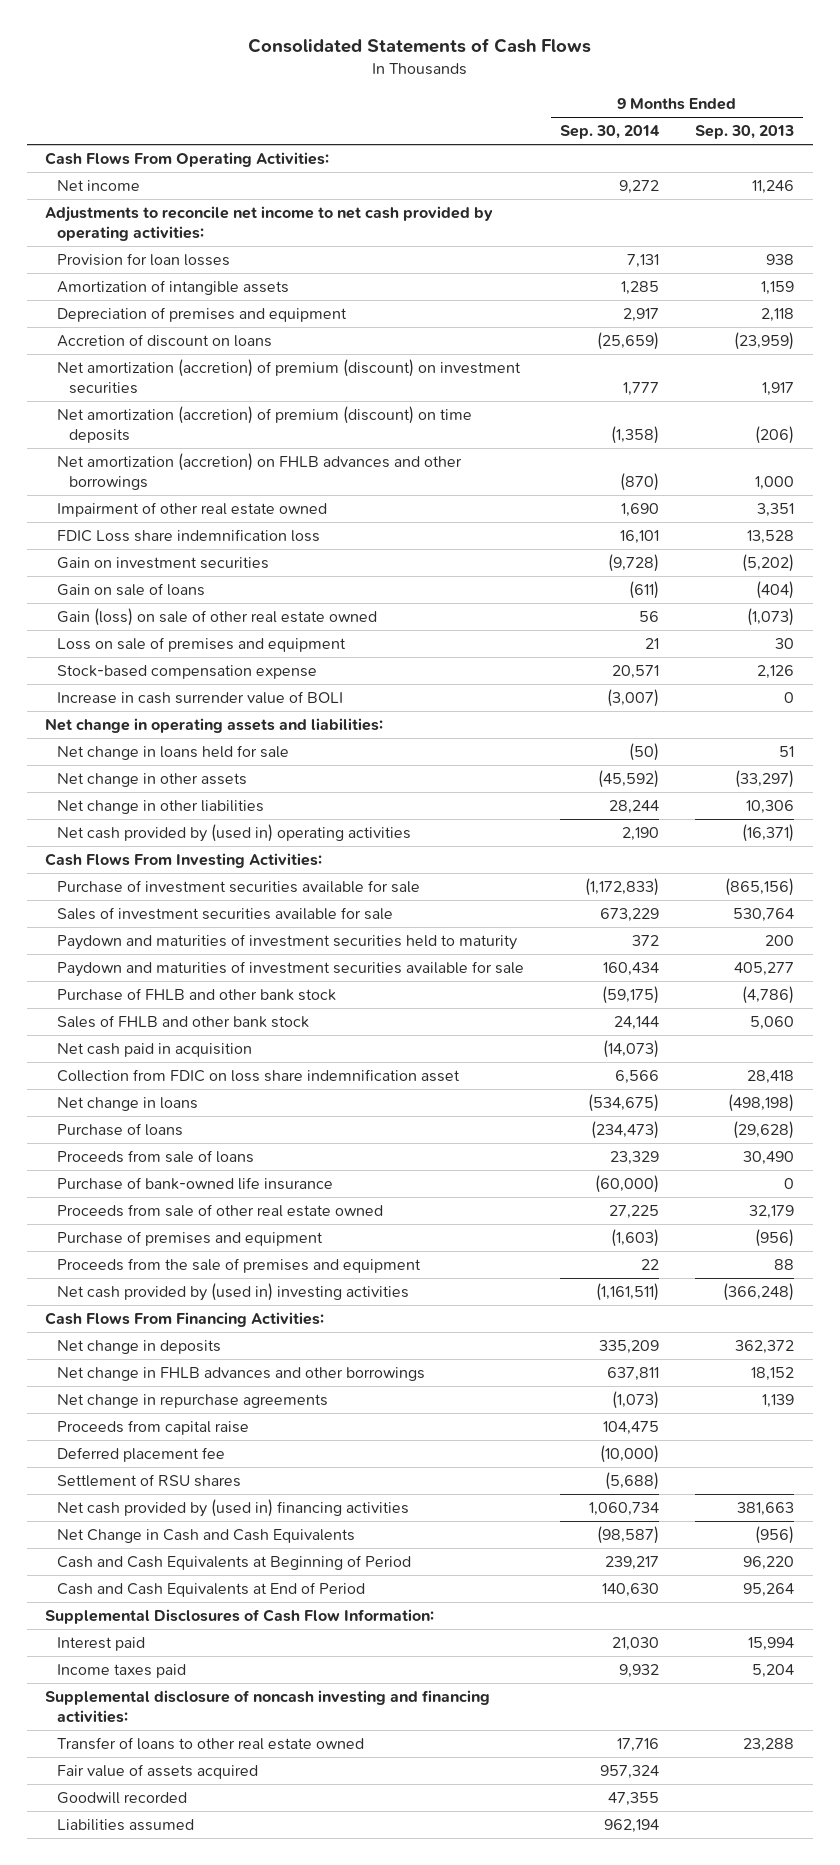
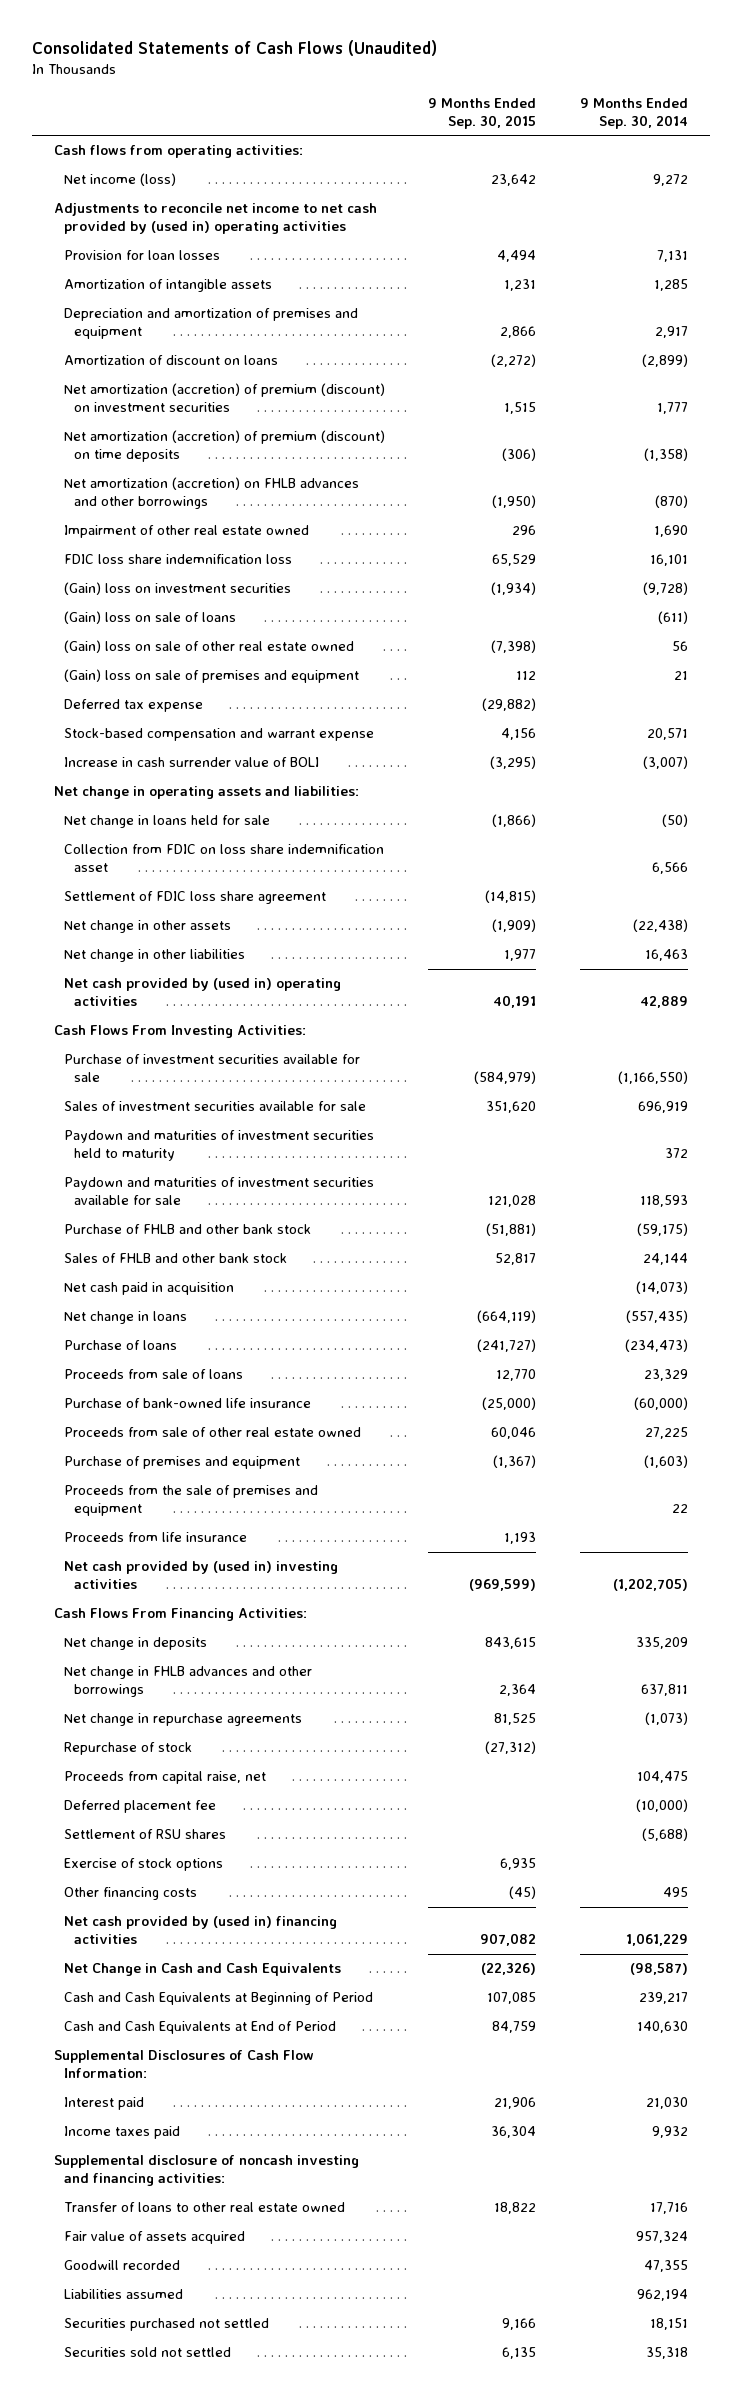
[247,38,591,54] Consolidated Statements of Cash Flows -> [31,40,437,57] Consolidated Statements of Cash Flows (Unaudited)
[695,125,795,140] Sep. 30, 2013 -> none
none -> [428,98,537,129] 9 Months Ended Sep. 30, 2015
[45,152,330,168] Cash Flows From Operating Activities: -> [53,145,303,159] Cash flows from operating activities:
[57,180,141,192] Net income -> [63,173,176,187] Net income (loss)
[45,206,494,241] Adjustments to reconcile net income to net cash provided by operating activities: -> [53,203,377,234] Adjustments to reconcile net income to net cash provided by (used in) operating activities
[57,307,348,323] Depreciation of premises and equipment -> [63,308,358,339] Depreciation and amortization of premises and equipment
[57,334,273,348] Accretion of discount on loans -> [63,355,278,366] Amortization of discount on loans
[597,332,660,351] (25,659) -> [642,354,689,368] (2,899)
[57,529,321,543] FDIC Loss share indemnification loss -> [63,554,292,565] FDIC loss share indemnification loss
[57,557,270,570] Gain on investment securities -> [63,582,291,596] (Gain) loss on investment securities
[57,583,206,597] Gain on sale of loans -> [63,611,236,625] (Gain) loss on sale of loans
[57,608,378,627] Gain (loss) on sale of other real estate owned -> [63,640,354,654] (Gain) loss on sale of other real estate owned
[57,637,347,653] Loss on sale of premises and equipment -> [63,669,359,684] (Gain) loss on sale of premises and equipment
none -> [63,699,203,713] Deferred tax expense
[57,665,318,680] Stock-based compensation expense -> [63,728,374,742] Stock-based compensation and warrant expense
[57,1069,461,1083] Collection from FDIC on loss share indemnification asset -> [63,844,384,872] Collection from FDIC on loss share indemnification asset
none -> [63,891,326,905] Settlement of FDIC loss share agreement
[598,770,660,789] (45,592) -> [633,919,689,933] (22,438)
[609,800,660,815] 28,244 -> [645,949,689,962] 16,463
[622,827,660,842] 2,190 -> [640,995,689,1008] 42,889
[585,878,660,897] (1,172,833) -> [618,1070,689,1084] (1,166,550)
[600,908,660,923] 673,229 -> [638,1101,689,1114] 696,919
[603,962,660,977] 160,434 -> [640,1194,689,1207] 118,593
[588,1094,660,1113] (534,675) -> [626,1310,689,1324] (557,435)
none -> [63,1532,247,1543] Proceeds from life insurance
[596,1283,660,1302] (1,161,511) -> [613,1577,689,1591] (1,202,705)
none -> [63,1742,192,1756] Repurchase of stock
[57,1420,250,1436] Proceeds from capital raise -> [63,1771,266,1785] Proceeds from capital raise, net
none -> [63,1858,223,1872] Exercise of stock options
none -> [63,1887,197,1901] Other financing costs
[589,1502,660,1517] 1,060,734 -> [626,1932,689,1946] 1,061,229
none -> [63,2318,269,2332] Securities purchased not settled
none -> [63,2347,231,2358] Securities sold not settled

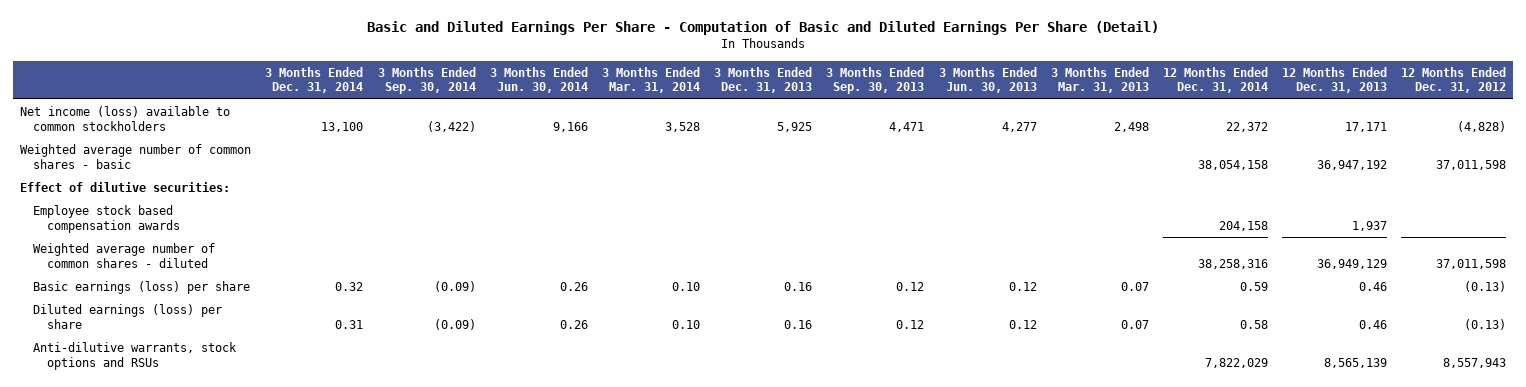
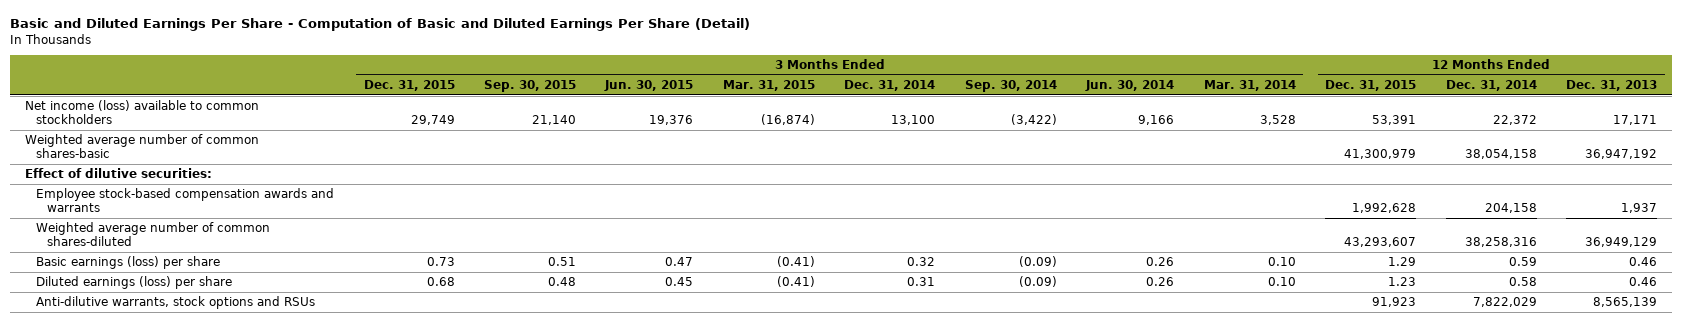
[714,66,813,94] 3 Months Ended Dec. 31, 2013 -> none
[826,66,925,95] 3 Months Ended Sep. 30, 2013 -> none
[938,66,1037,94] 3 Months Ended Jun. 30, 2013 -> none
[1050,66,1149,94] 3 Months Ended Mar. 31, 2013 -> none
[1401,66,1507,94] 12 Months Ended Dec. 31, 2012 -> none
none -> [363,79,455,91] Dec. 31, 2015
none -> [483,79,576,92] Sep. 30, 2015
none -> [604,79,694,91] Jun. 30, 2015
none -> [722,79,815,91] Mar. 31, 2015
none -> [1325,79,1417,91] Dec. 31, 2015
[20,144,252,169] Weighted average number of common shares - basic -> [25,134,260,158] Weighted average number of common shares-basic
[33,205,180,233] Employee stock based compensation awards -> [36,188,335,212] Employee stock-based compensation awards and warrants
[33,243,216,268] Weighted average number of common shares - diluted -> [36,222,271,246] Weighted average number of common shares-diluted

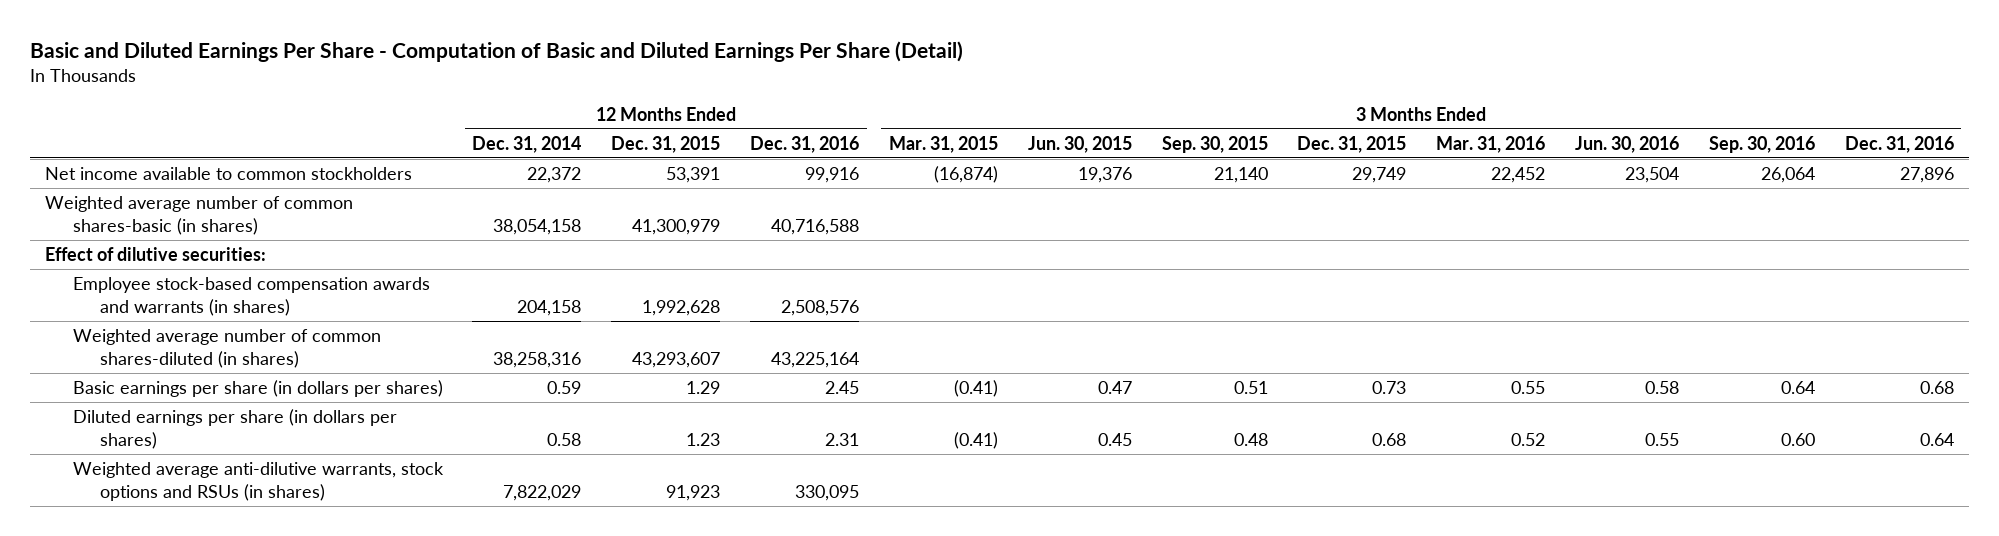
[844,79,936,91] Dec. 31, 2014 -> none
[964,79,1057,92] Sep. 30, 2014 -> none
[1085,79,1175,91] Jun. 30, 2014 -> none
[1203,79,1296,91] Mar. 31, 2014 -> none
[1566,79,1658,91] Dec. 31, 2013 -> none
none -> [750,135,860,153] Dec. 31, 2016
none -> [1436,135,1546,153] Mar. 31, 2016
none -> [1575,135,1680,153] Jun. 30, 2016
none -> [1709,135,1816,153] Sep. 30, 2016
none -> [1844,135,1954,153] Dec. 31, 2016
[25,100,260,124] Net income (loss) available to common stockholders -> [44,166,412,180] Net income available to common stockholders
[25,134,260,158] Weighted average number of common shares-basic -> [44,195,353,236] Weighted average number of common shares-basic (in shares)
[36,188,335,212] Employee stock-based compensation awards and warrants -> [72,276,430,317] Employee stock-based compensation awards and warrants (in shares)
[36,222,271,246] Weighted average number of common shares-diluted -> [72,328,381,369] Weighted average number of common shares-diluted (in shares)
[36,256,221,270] Basic earnings (loss) per share -> [72,379,443,397] Basic earnings per share (in dollars per shares)
[36,276,233,290] Diluted earnings (loss) per share -> [72,408,397,450] Diluted earnings per share (in dollars per shares)
[36,296,316,310] Anti-dilutive warrants, stock options and RSUs -> [72,461,444,502] Weighted average anti-dilutive warrants, stock options and RSUs (in shares)

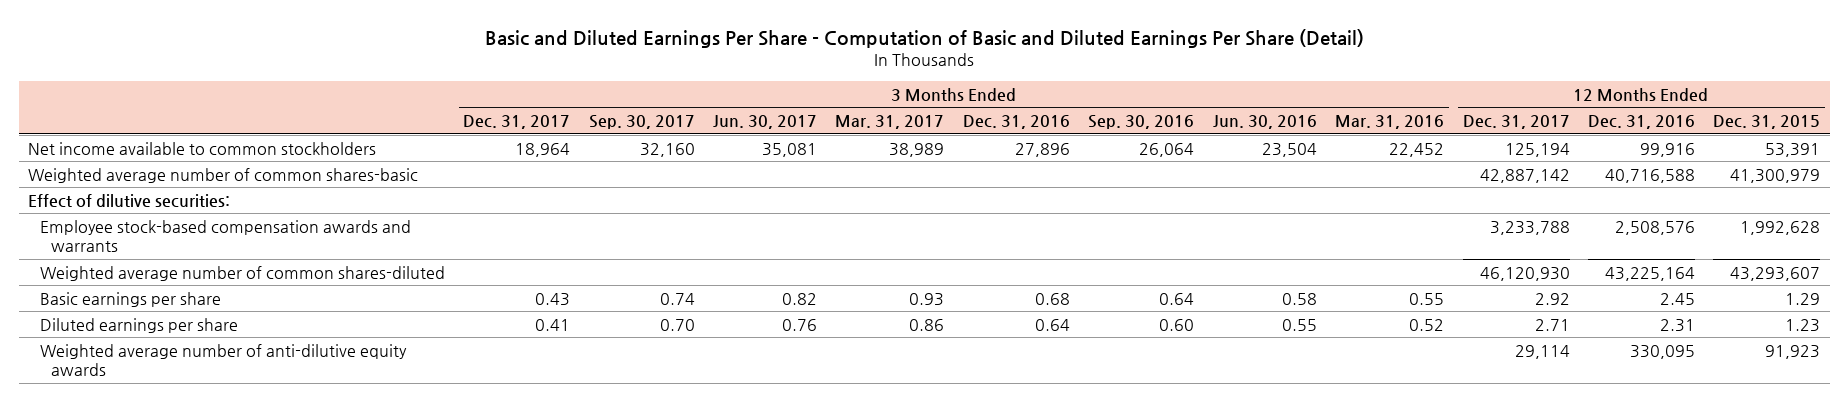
[472,135,582,153] Dec. 31, 2014 -> none
[888,135,998,153] Mar. 31, 2015 -> none
[1027,135,1132,153] Jun. 30, 2015 -> none
[1161,135,1268,153] Sep. 30, 2015 -> none
[1297,135,1407,153] Dec. 31, 2015 -> none
none -> [463,115,571,130] Dec. 31, 2017
none -> [588,115,695,130] Sep. 30, 2017
none -> [713,115,818,130] Jun. 30, 2017
none -> [835,115,945,130] Mar. 31, 2017
none -> [1462,115,1570,130] Dec. 31, 2017
[44,195,353,236] Weighted average number of common shares-basic (in shares) -> [28,167,419,183] Weighted average number of common shares-basic
[72,276,430,317] Employee stock-based compensation awards and warrants (in shares) -> [39,219,411,252] Employee stock-based compensation awards and warrants
[72,328,381,369] Weighted average number of common shares-diluted (in shares) -> [39,265,445,281] Weighted average number of common shares-diluted
[72,379,443,397] Basic earnings per share (in dollars per shares) -> [39,291,221,307] Basic earnings per share
[72,408,397,450] Diluted earnings per share (in dollars per shares) -> [39,317,238,333] Diluted earnings per share
[72,461,444,502] Weighted average anti-dilutive warrants, stock options and RSUs (in shares) -> [39,343,407,376] Weighted average number of anti-dilutive equity awards

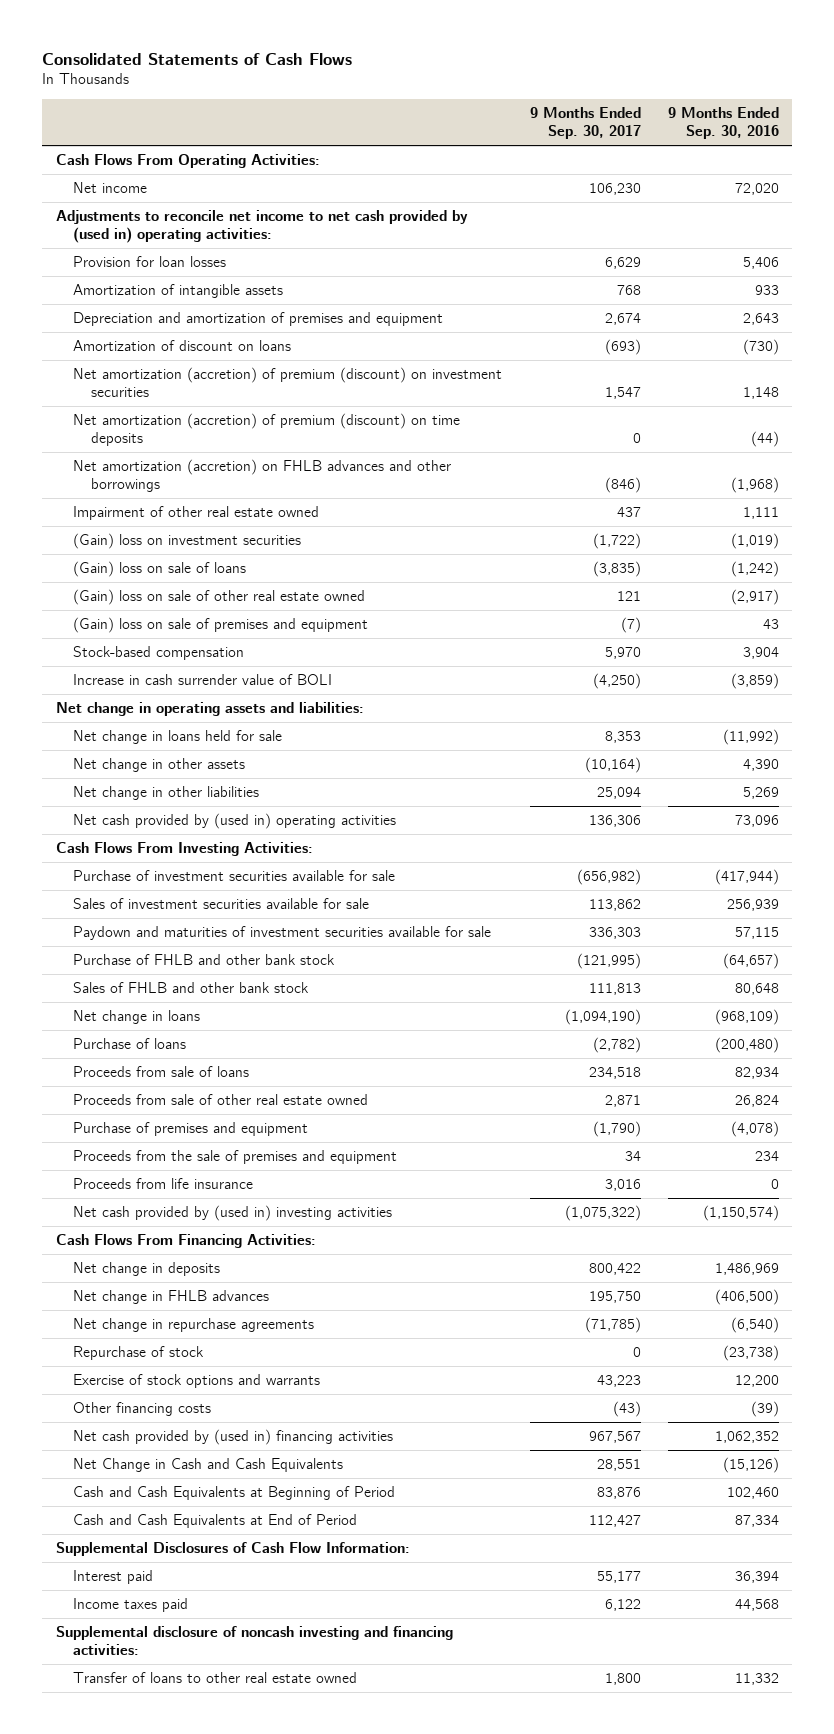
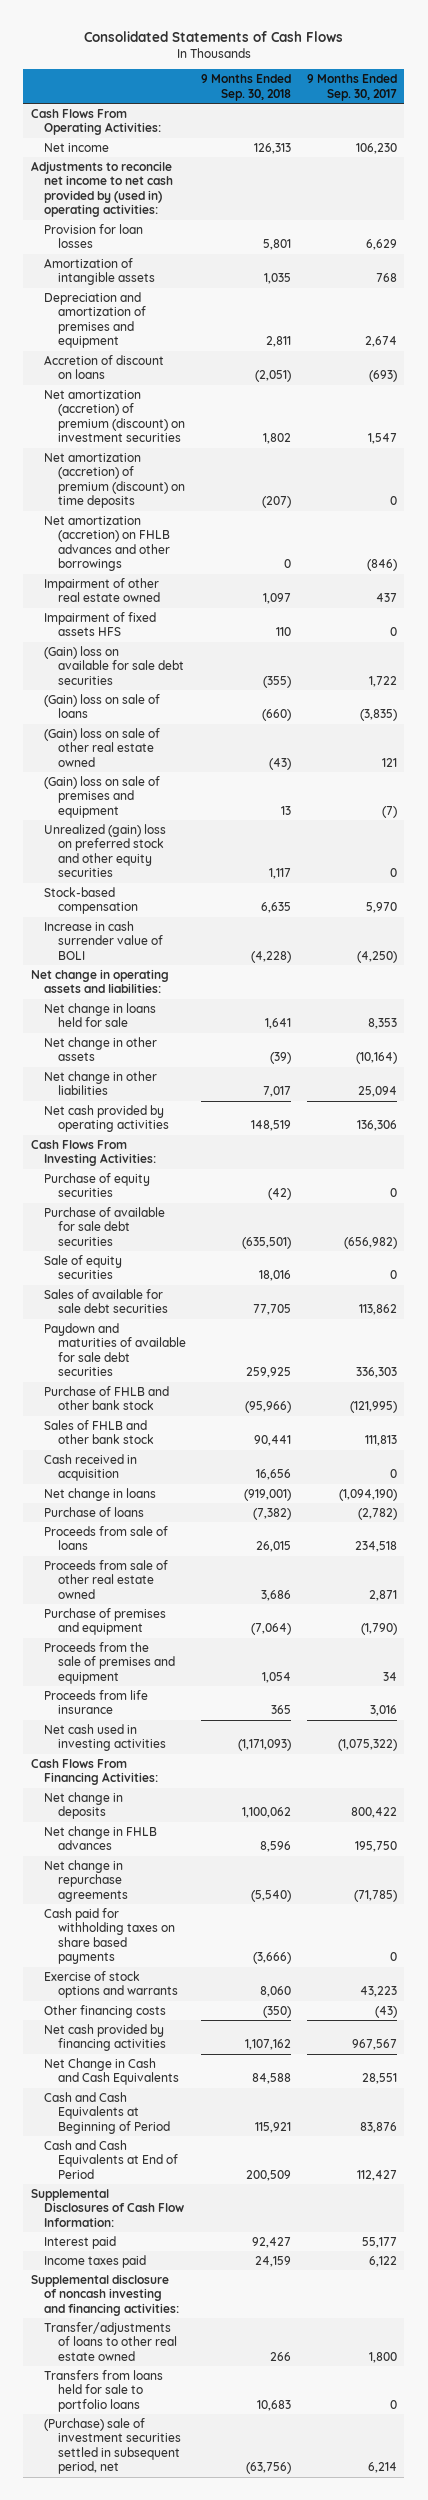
[667,107,779,140] 9 Months Ended Sep. 30, 2016 -> none
none -> [201,74,292,101] 9 Months Ended Sep. 30, 2018
[73,340,292,352] Amortization of discount on loans -> [44,354,165,380] Accretion of discount on loans
[73,533,302,550] (Gain) loss on investment securities -> none
none -> [44,611,157,637] Impairment of fixed assets HFS
none -> [44,645,184,685] (Gain) loss on available for sale debt securities
none -> [44,823,167,878] Unrealized (gain) loss on preferred stock and other equity securities
[73,813,397,830] Net cash provided by (used in) operating activities -> [44,1104,169,1133] Net cash provided by operating activities
none -> [44,1172,151,1198] Purchase of equity securities
[73,870,396,882] Purchase of investment securities available for sale -> [44,1206,166,1246] Purchase of available for sale debt securities
none -> [44,1254,123,1280] Sale of equity securities
[73,898,370,910] Sales of investment securities available for sale -> [44,1288,168,1314] Sales of available for sale debt securities
[73,926,492,941] Paydown and maturities of investment securities available for sale -> [44,1322,186,1377] Paydown and maturities of available for sale debt securities
none -> [44,1453,138,1482] Cash received in acquisition
[73,1205,393,1222] Net cash provided by (used in) investing activities -> [44,1723,166,1752] Net cash used in investing activities
[73,1346,205,1361] Repurchase of stock -> none
none -> [44,1907,175,1965] Cash paid for withholding taxes on share based payments
[73,1429,394,1446] Net cash provided by (used in) financing activities -> [44,2023,166,2052] Net cash provided by financing activities
[73,1672,358,1684] Transfer of loans to other real estate owned -> [44,2321,177,2361] Transfer/adjustments of loans to other real estate owned
none -> [44,2369,164,2412] Transfers from loans held for sale to portfolio loans
none -> [44,2417,181,2475] (Purchase) sale of investment securities settled in subsequent period, net

